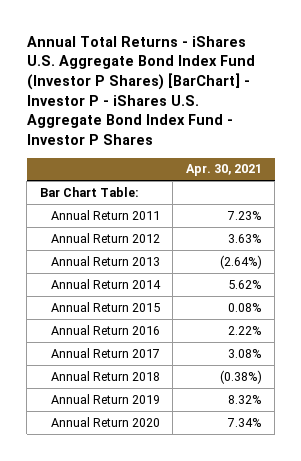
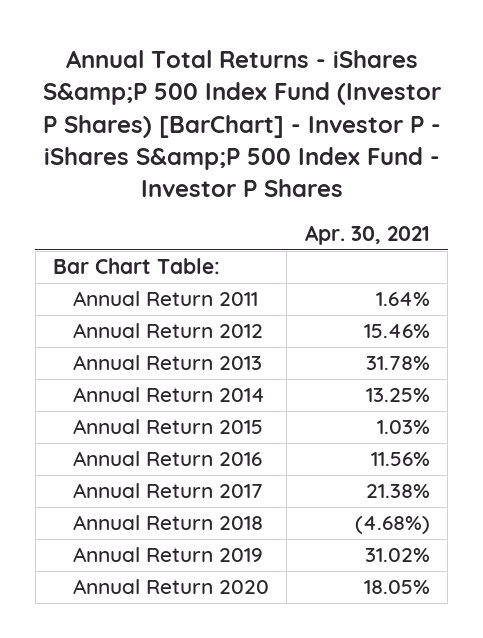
[26,35,255,145] Annual Total Returns - iShares U.S. Aggregate Bond Index Fund (Investor P Shares) [BarChart] - Investor P - iShares U.S. Aggregate Bond Index Fund - Investor P Shares -> [42,49,441,198] Annual Total Returns - iShares S&amp;P 500 Index Fund (Investor P Shares) [BarChart] - Investor P - iShares S&amp;P 500 Index Fund - Investor P Shares
[226,210,262,220] 7.23% -> [375,292,430,307] 1.64%
[227,233,262,243] 3.63% -> [363,324,430,339] 15.46%
[219,254,262,269] (2.64%) -> [365,356,430,371] 31.78%
[227,279,262,289] 5.62% -> [365,388,430,403] 13.25%
[227,302,262,312] 0.08% -> [376,420,430,435] 1.03%
[227,325,262,335] 2.22% -> [370,452,430,467] 11.56%
[227,348,262,358] 3.08% -> [365,484,430,499] 21.38%
[219,369,262,384] (0.38%) -> [354,516,430,535] (4.68%)
[227,394,262,404] 8.32% -> [364,548,430,563] 31.02%
[226,417,262,427] 7.34% -> [363,580,430,595] 18.05%

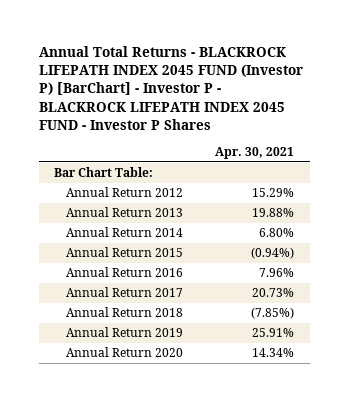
[42,49,441,198] Annual Total Returns - iShares S&amp;P 500 Index Fund (Investor P Shares) [BarChart] - Investor P - iShares S&amp;P 500 Index Fund - Investor P Shares -> [38,45,303,130] Annual Total Returns - BLACKROCK LIFEPATH INDEX 2045 FUND (Investor P) [BarChart] - Investor P - BLACKROCK LIFEPATH INDEX 2045 FUND - Investor P Shares
[72,291,258,307] Annual Return 2011 -> none
[363,324,430,339] 15.46% -> [252,188,295,198] 15.29%
[365,356,430,371] 31.78% -> [252,208,295,218] 19.88%
[365,388,430,403] 13.25% -> [259,228,295,238] 6.80%
[376,420,430,435] 1.03% -> [251,247,295,260] (0.94%)
[370,452,430,467] 11.56% -> [259,268,295,278] 7.96%
[365,484,430,499] 21.38% -> [252,288,295,298] 20.73%
[354,516,430,535] (4.68%) -> [251,307,295,320] (7.85%)
[364,548,430,563] 31.02% -> [252,328,295,338] 25.91%
[363,580,430,595] 18.05% -> [252,348,295,358] 14.34%

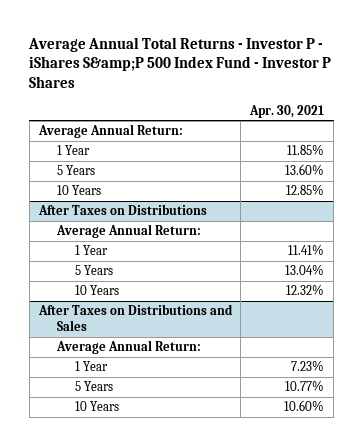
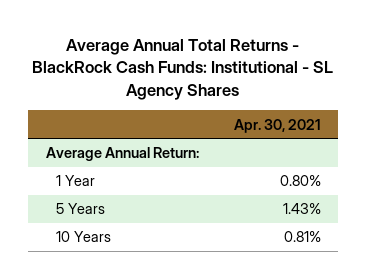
[28,36,332,88] Average Annual Total Returns - Investor P - iShares S&amp;P 500 Index Fund - Investor P Shares -> [32,38,334,100] Average Annual Total Returns - BlackRock Cash Funds: Institutional - SL Agency Shares
[37,204,207,216] After Taxes on Distributions -> none
[55,224,201,239] Average Annual Return: -> none
[75,245,109,256] 1 Year -> none
[75,265,114,276] 5 Years -> none
[75,285,120,296] 10 Years -> none
[37,304,233,331] After Taxes on Distributions and Sales -> none
[55,340,201,355] Average Annual Return: -> none
[75,361,109,372] 1 Year -> none
[75,381,114,392] 5 Years -> none
[75,401,120,412] 10 Years -> none
[287,144,325,156] 11.85% -> [279,175,321,187] 0.80%
[285,164,325,176] 13.60% -> [282,203,321,215] 1.43%
[286,184,325,196] 12.85% -> [283,231,321,243] 0.81%

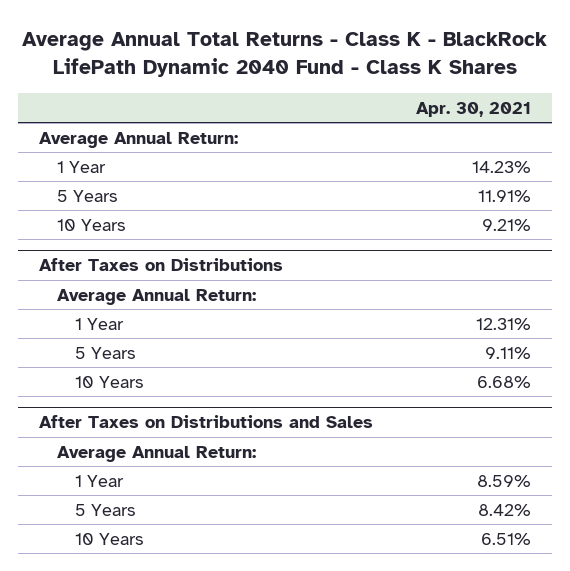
[32,38,334,100] Average Annual Total Returns - BlackRock Cash Funds: Institutional - SL Agency Shares -> [21,32,547,78] Average Annual Total Returns - Class K - BlackRock LifePath Dynamic 2040 Fund - Class K Shares
[279,175,321,187] 0.80% -> [471,160,531,173] 14.23%
[282,203,321,215] 1.43% -> [477,189,531,202] 11.91%
[283,231,321,243] 0.81% -> [481,218,531,231] 9.21%
none -> [39,258,284,272] After Taxes on Distributions
none -> [57,288,257,305] Average Annual Return:
none -> [75,317,125,330] 1 Year
none -> [75,346,136,359] 5 Years
none -> [75,375,144,388] 10 Years
none -> [39,415,374,429] After Taxes on Distributions and Sales
none -> [57,445,257,462] Average Annual Return:
none -> [75,474,125,487] 1 Year
none -> [75,503,136,516] 5 Years
none -> [75,532,144,545] 10 Years

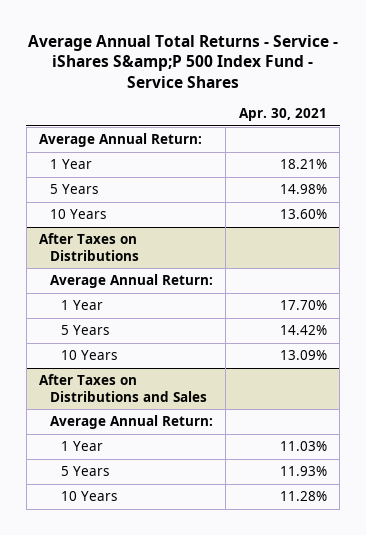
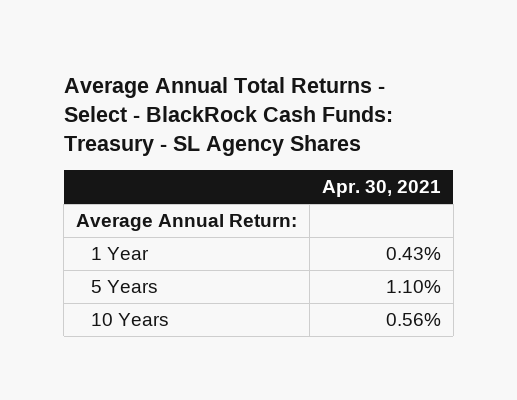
[28,34,339,89] Average Annual Total Returns - Service - iShares S&amp;P 500 Index Fund - Service Shares -> [63,76,393,157] Average Annual Total Returns - Select - BlackRock Cash Funds: Treasury - SL Agency Shares
[39,233,139,261] After Taxes on Distributions -> none
[49,274,213,289] Average Annual Return: -> none
[60,300,103,311] 1 Year -> none
[60,325,109,336] 5 Years -> none
[60,350,117,361] 10 Years -> none
[39,374,207,402] After Taxes on Distributions and Sales -> none
[49,415,213,430] Average Annual Return: -> none
[60,441,103,452] 1 Year -> none
[60,466,109,477] 5 Years -> none
[60,491,117,502] 10 Years -> none
[279,159,327,170] 18.21% -> [386,247,442,261] 0.43%
[279,184,327,195] 14.98% -> [386,280,442,294] 1.10%
[279,209,327,220] 13.60% -> [386,313,442,327] 0.56%

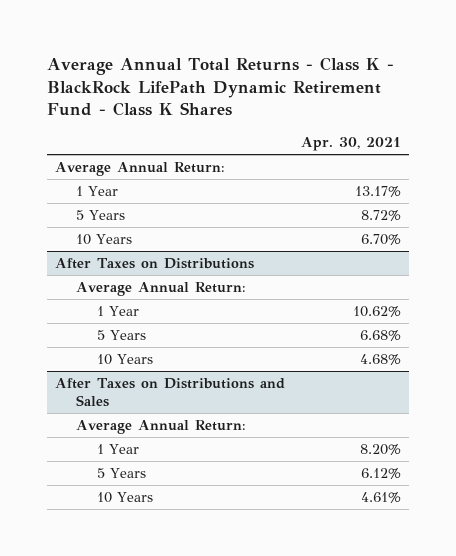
[63,76,393,157] Average Annual Total Returns - Select - BlackRock Cash Funds: Treasury - SL Agency Shares -> [47,56,395,117] Average Annual Total Returns - Class K - BlackRock LifePath Dynamic Retirement Fund - Class K Shares
[386,247,442,261] 0.43% -> [355,186,402,198] 13.17%
[386,280,442,294] 1.10% -> [361,210,402,222] 8.72%
[386,313,442,327] 0.56% -> [361,234,402,246] 6.70%
none -> [55,258,255,270] After Taxes on Distributions
none -> [76,282,247,297] Average Annual Return:
none -> [97,306,140,317] 1 Year
none -> [97,330,147,341] 5 Years
none -> [97,354,154,366] 10 Years
none -> [55,378,286,407] After Taxes on Distributions and Sales
none -> [76,420,247,435] Average Annual Return:
none -> [97,444,140,455] 1 Year
none -> [97,468,147,479] 5 Years
none -> [97,492,154,504] 10 Years

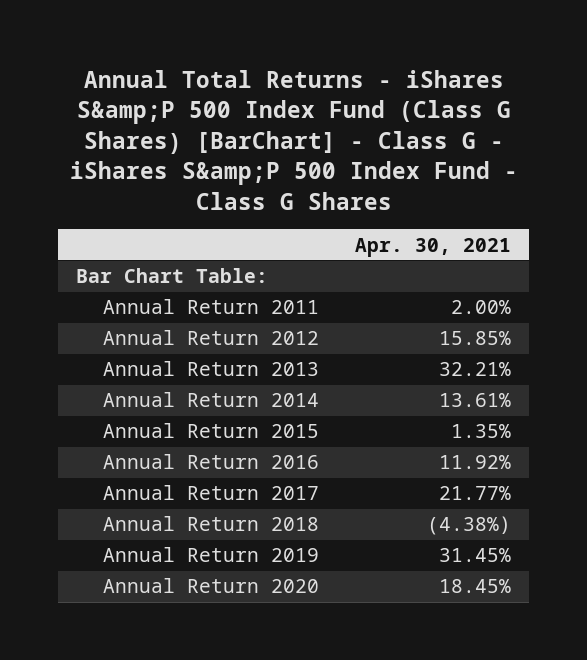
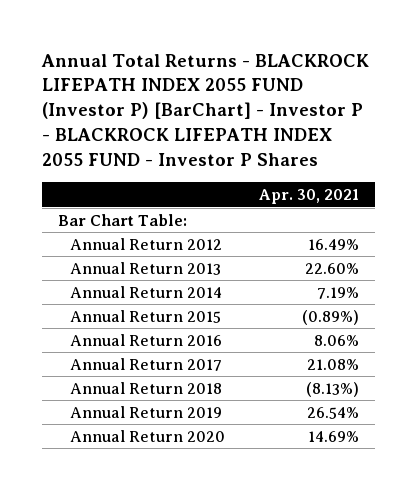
[69,70,518,210] Annual Total Returns - iShares S&amp;P 500 Index Fund (Class G Shares) [BarChart] - Class G - iShares S&amp;P 500 Index Fund - Class G Shares -> [40,53,369,167] Annual Total Returns - BLACKROCK LIFEPATH INDEX 2055 FUND (Investor P) [BarChart] - Investor P - BLACKROCK LIFEPATH INDEX 2055 FUND - Investor P Shares
[103,299,320,315] Annual Return 2011 -> none
[439,331,512,346] 15.85% -> [307,238,359,250] 16.49%
[439,362,512,377] 32.21% -> [304,262,359,274] 22.60%
[439,393,512,408] 13.61% -> [316,286,359,299] 7.19%
[451,424,512,439] 1.35% -> [301,309,359,325] (0.89%)
[439,455,512,470] 11.92% -> [313,334,359,346] 8.06%
[439,486,512,501] 21.77% -> [306,358,359,370] 21.08%
[427,516,512,536] (4.38%) -> [305,381,359,397] (8.13%)
[439,548,512,563] 31.45% -> [306,406,359,419] 26.54%
[439,579,512,594] 18.45% -> [307,430,359,442] 14.69%

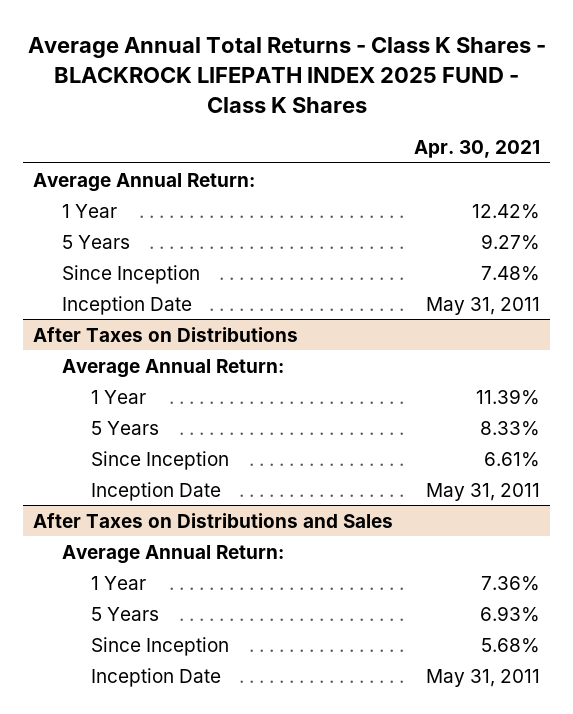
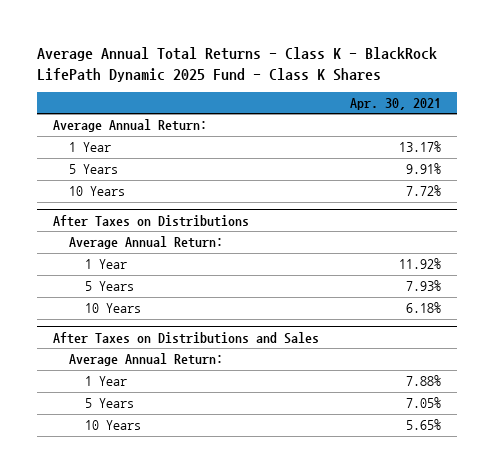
[27,36,546,113] Average Annual Total Returns - Class K Shares - BLACKROCK LIFEPATH INDEX 2025 FUND - Class K Shares -> [37,46,438,82] Average Annual Total Returns - Class K - BlackRock LifePath Dynamic 2025 Fund - Class K Shares
[62,264,201,284] Since Inception -> none
[62,295,193,315] Inception Date -> none
[471,203,540,219] 12.42% -> [399,141,442,153] 13.17%
[480,233,540,250] 9.27% -> [406,163,442,175] 9.91%
none -> [69,186,126,197] 10 Years
[90,450,229,470] Since Inception -> none
[90,481,221,501] Inception Date -> none
[475,388,540,405] 11.39% -> [399,258,442,270] 11.92%
[479,420,540,436] 8.33% -> [406,280,442,292] 7.93%
none -> [85,303,142,314] 10 Years
[90,636,229,656] Since Inception -> none
[90,667,221,687] Inception Date -> none
[480,575,540,591] 7.36% -> [406,375,442,387] 7.88%
[479,605,540,622] 6.93% -> [406,397,442,409] 7.05%
none -> [85,420,142,431] 10 Years

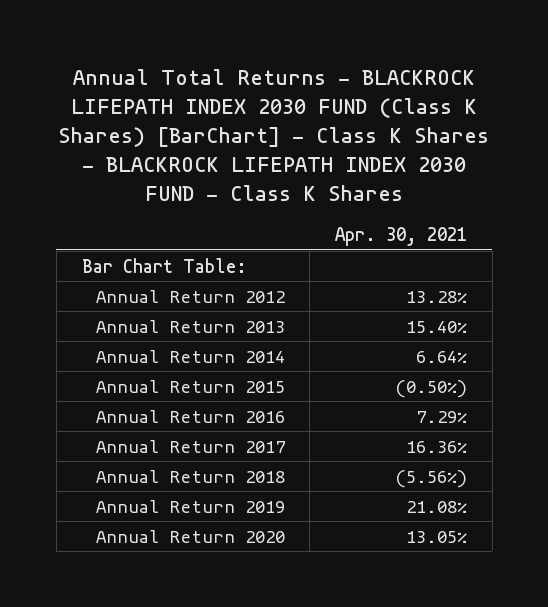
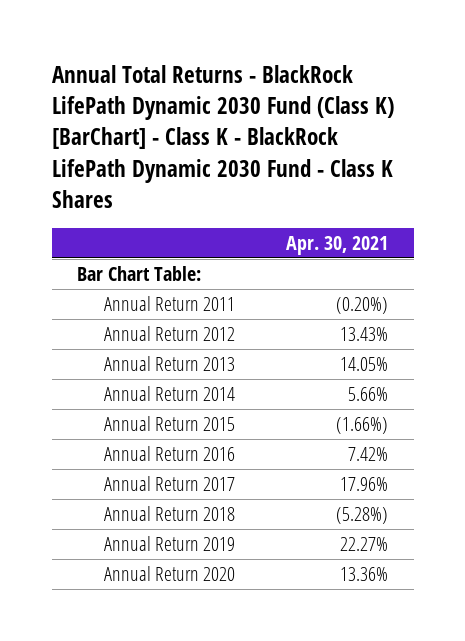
[58,69,490,201] Annual Total Returns - BLACKROCK LIFEPATH INDEX 2030 FUND (Class K Shares) [BarChart] - Class K Shares - BLACKROCK LIFEPATH INDEX 2030 FUND - Class K Shares -> [51,64,394,208] Annual Total Returns - BlackRock LifePath Dynamic 2030 Fund (Class K) [BarChart] - Class K - BlackRock LifePath Dynamic 2030 Fund - Class K Shares
none -> [103,296,235,312] Annual Return 2011
[405,290,467,303] 13.28% -> [339,327,388,342] 13.43%
[405,320,467,333] 15.40% -> [339,357,388,372] 14.05%
[415,350,467,363] 6.64% -> [347,387,388,402] 5.66%
[394,379,467,398] (0.50%) -> [335,417,388,435] (1.66%)
[415,410,467,423] 7.29% -> [347,447,388,462] 7.42%
[405,440,467,453] 16.36% -> [339,477,388,492] 17.96%
[394,469,467,488] (5.56%) -> [335,507,388,525] (5.28%)
[405,500,467,513] 21.08% -> [339,537,388,552] 22.27%
[405,530,467,543] 13.05% -> [339,567,388,582] 13.36%

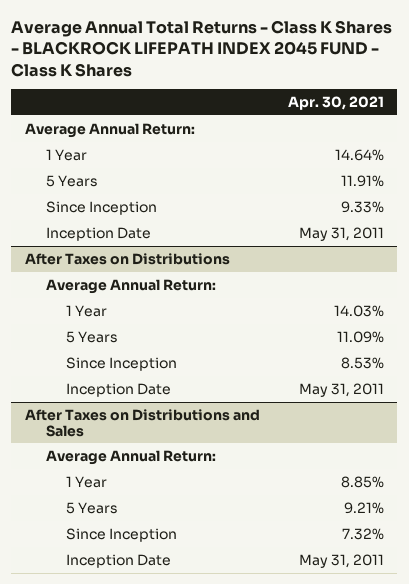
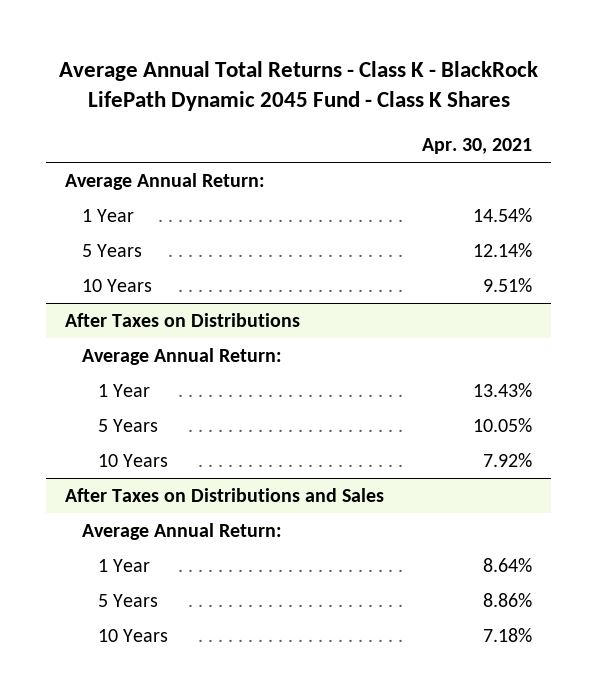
[11,19,393,77] Average Annual Total Returns - Class K Shares - BLACKROCK LIFEPATH INDEX 2045 FUND - Class K Shares -> [58,60,538,112] Average Annual Total Returns - Class K - BlackRock LifePath Dynamic 2045 Fund - Class K Shares
[45,200,157,215] Since Inception -> none
[45,226,151,241] Inception Date -> none
[334,148,384,161] 14.64% -> [473,208,533,223] 14.54%
[340,174,384,187] 11.91% -> [473,243,533,258] 12.14%
none -> [81,279,152,293] 10 Years
[66,356,178,371] Since Inception -> none
[66,382,172,397] Inception Date -> none
[333,304,384,317] 14.03% -> [473,383,533,398] 13.43%
[336,330,384,343] 11.09% -> [473,418,533,433] 10.05%
none -> [98,454,169,468] 10 Years
[66,527,178,542] Since Inception -> none
[66,553,172,568] Inception Date -> none
[340,475,384,488] 8.85% -> [483,558,533,573] 8.64%
[343,501,384,514] 9.21% -> [483,593,533,608] 8.86%
none -> [98,629,169,643] 10 Years

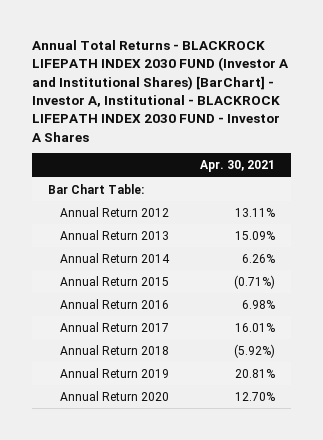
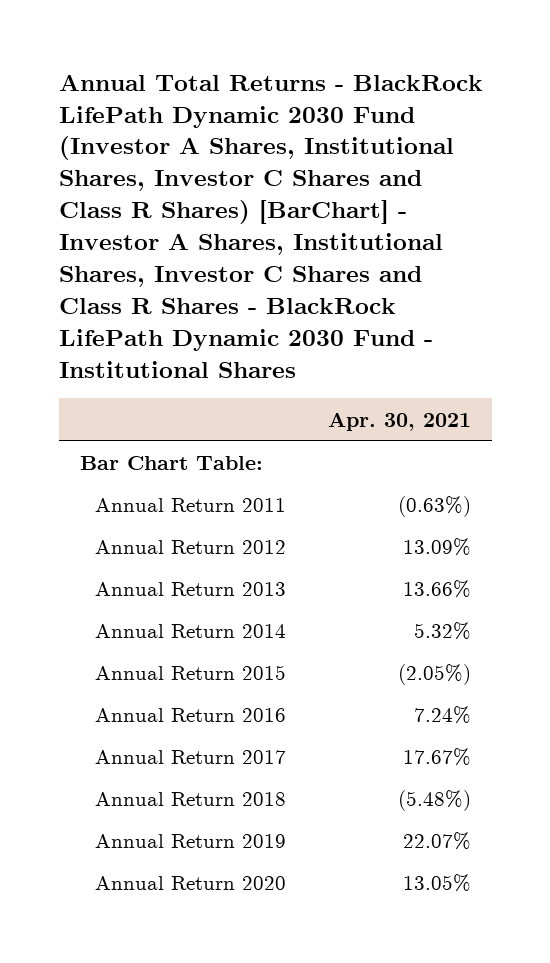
[31,40,289,142] Annual Total Returns - BLACKROCK LIFEPATH INDEX 2030 FUND (Investor A and Institutional Shares) [BarChart] - Investor A, Institutional - BLACKROCK LIFEPATH INDEX 2030 FUND - Investor A Shares -> [58,73,483,378] Annual Total Returns - BlackRock LifePath Dynamic 2030 Fund (Investor A Shares, Institutional Shares, Investor C Shares and Class R Shares) [BarChart] - Investor A Shares, Institutional Shares, Investor C Shares and Class R Shares - BlackRock LifePath Dynamic 2030 Fund - Institutional Shares
none -> [95,498,287,513] Annual Return 2011
[235,207,276,217] 13.11% -> [402,538,471,557] 13.09%
[235,230,276,240] 15.09% -> [402,580,471,599] 13.66%
[242,253,276,263] 6.26% -> [413,622,471,641] 5.32%
[234,274,276,289] (0.71%) -> [397,664,471,686] (2.05%)
[242,299,276,309] 6.98% -> [413,706,471,725] 7.24%
[235,322,276,332] 16.01% -> [402,748,471,767] 17.67%
[234,343,276,358] (5.92%) -> [397,790,471,812] (5.48%)
[235,368,276,378] 20.81% -> [402,832,471,851] 22.07%
[235,391,276,401] 12.70% -> [402,874,471,893] 13.05%

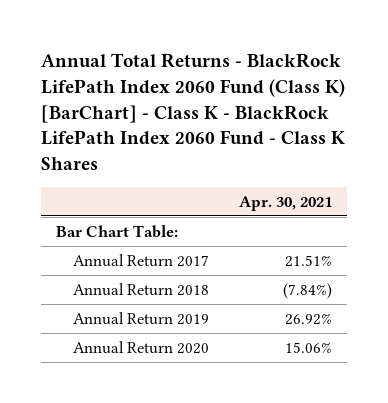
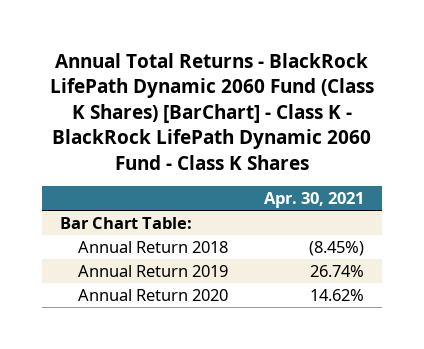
[41,53,346,170] Annual Total Returns - BlackRock LifePath Index 2060 Fund (Class K) [BarChart] - Class K - BlackRock LifePath Index 2060 Fund - Class K Shares -> [49,52,374,170] Annual Total Returns - BlackRock LifePath Dynamic 2060 Fund (Class K Shares) [BarChart] - Class K - BlackRock LifePath Dynamic 2060 Fund - Class K Shares
[73,254,210,268] Annual Return 2017 -> none
[282,283,332,300] (7.84%) -> [308,240,364,256] (8.45%)
[284,313,332,326] 26.92% -> [309,264,364,277] 26.74%
[284,342,332,354] 15.06% -> [309,288,364,301] 14.62%

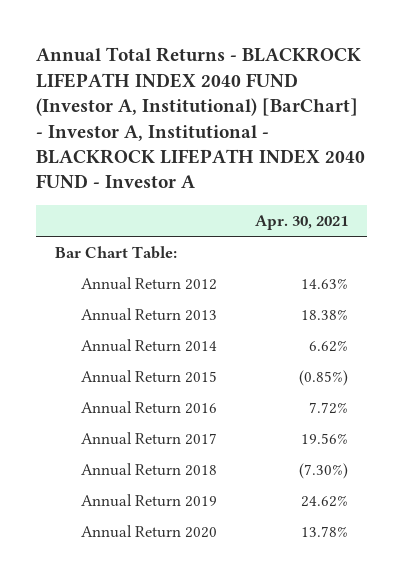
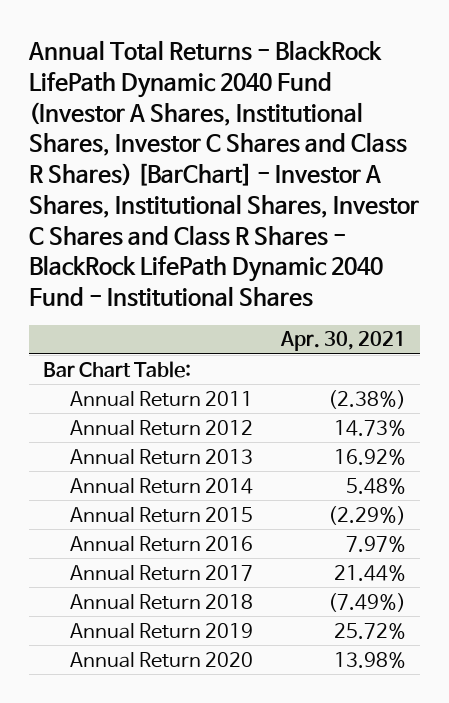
[35,47,365,189] Annual Total Returns - BLACKROCK LIFEPATH INDEX 2040 FUND (Investor A, Institutional) [BarChart] - Investor A, Institutional - BLACKROCK LIFEPATH INDEX 2040 FUND - Investor A -> [27,40,419,307] Annual Total Returns - BlackRock LifePath Dynamic 2040 Fund (Investor A Shares, Institutional Shares, Investor C Shares and Class R Shares) [BarChart] - Investor A Shares, Institutional Shares, Investor C Shares and Class R Shares - BlackRock LifePath Dynamic 2040 Fund - Institutional Shares
none -> [70,390,254,407] Annual Return 2011
[301,277,349,289] 14.63% -> [334,419,407,436] 14.73%
[301,308,349,320] 18.38% -> [334,448,407,465] 16.92%
[309,339,349,352] 6.62% -> [346,477,407,494] 5.48%
[299,369,349,386] (0.85%) -> [328,505,407,525] (2.29%)
[309,401,349,414] 7.72% -> [346,535,407,552] 7.97%
[301,432,349,444] 19.56% -> [334,564,407,581] 21.44%
[299,462,349,479] (7.30%) -> [328,592,407,612] (7.49%)
[301,494,349,507] 24.62% -> [334,622,407,639] 25.72%
[301,525,349,537] 13.78% -> [334,651,407,668] 13.98%

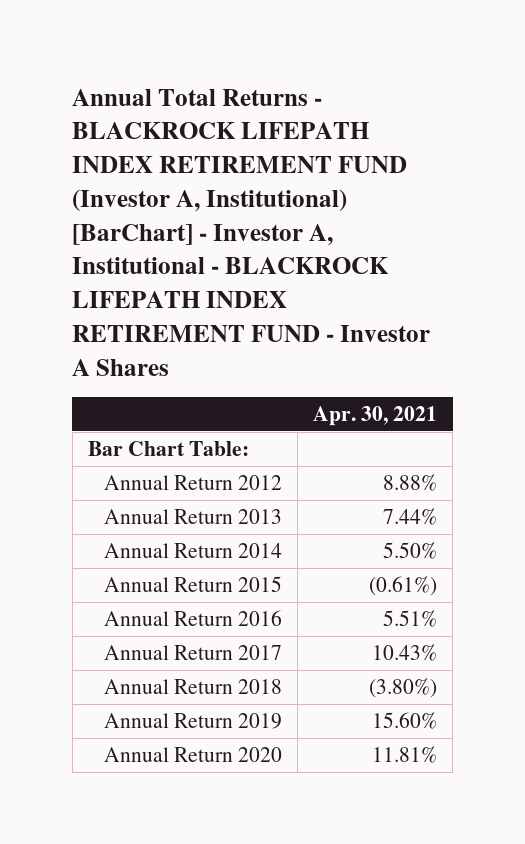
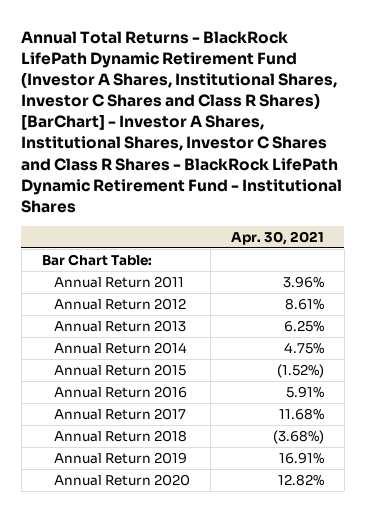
[72,88,431,376] Annual Total Returns - BLACKROCK LIFEPATH INDEX RETIREMENT FUND (Investor A, Institutional) [BarChart] - Investor A, Institutional - BLACKROCK LIFEPATH INDEX RETIREMENT FUND - Investor A Shares -> [21,30,343,213] Annual Total Returns - BlackRock LifePath Dynamic Retirement Fund (Investor A Shares, Institutional Shares, Investor C Shares and Class R Shares) [BarChart] - Investor A Shares, Institutional Shares, Investor C Shares and Class R Shares - BlackRock LifePath Dynamic Retirement Fund - Institutional Shares
none -> [54,275,185,288] Annual Return 2011
[383,474,438,492] 8.88% -> [284,297,324,310] 8.61%
[383,508,438,526] 7.44% -> [283,319,324,332] 6.25%
[383,542,438,560] 5.50% -> [283,341,324,354] 4.75%
[369,576,438,597] (0.61%) -> [276,363,324,378] (1.52%)
[383,610,438,628] 5.51% -> [285,385,324,398] 5.91%
[372,644,438,662] 10.43% -> [278,407,324,420] 11.68%
[369,678,438,699] (3.80%) -> [272,429,324,444] (3.68%)
[372,712,438,730] 15.60% -> [278,451,324,464] 16.91%
[372,746,438,764] 11.81% -> [277,473,324,486] 12.82%

